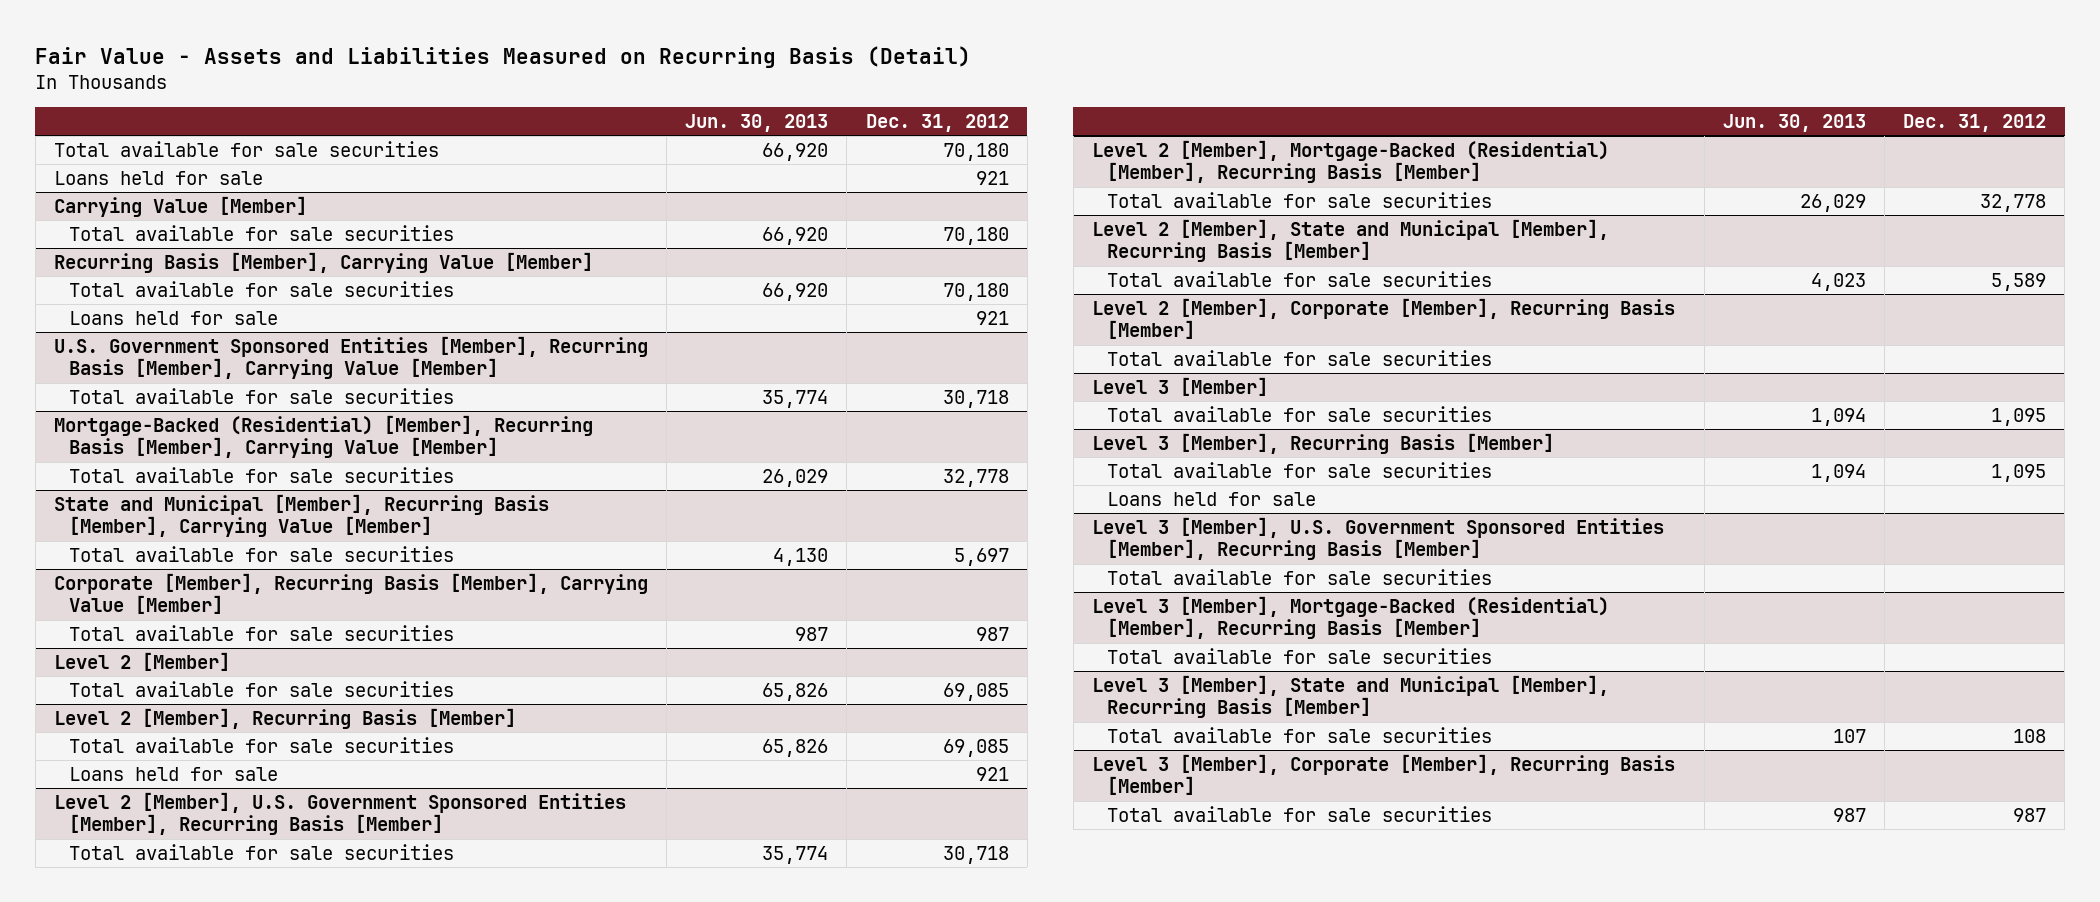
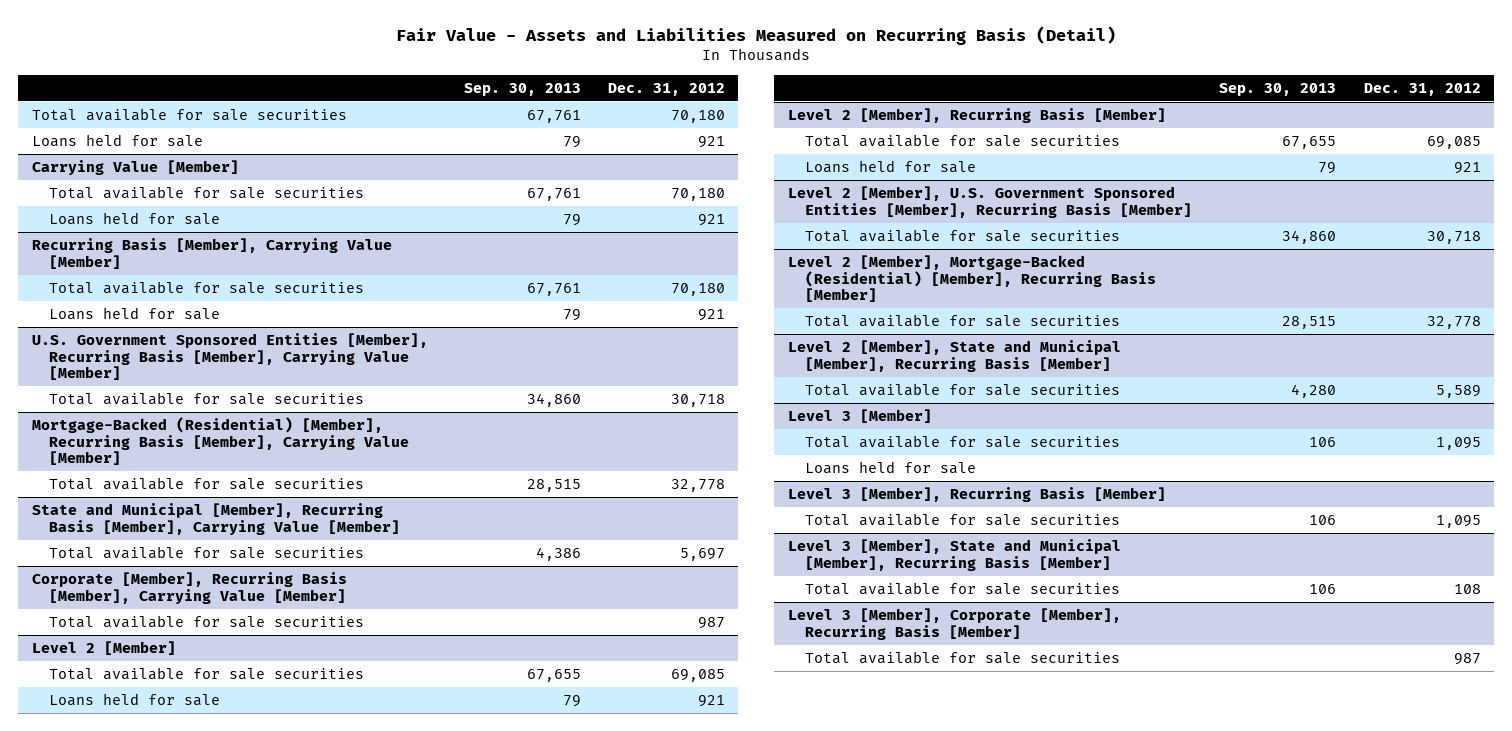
[685,113,829,132] Jun. 30, 2013 -> none
none -> [463,82,581,96] Sep. 30, 2013
none -> [49,211,221,225] Loans held for sale
none -> [49,692,221,706] Loans held for sale
[1091,297,1675,340] Level 2 [Member], Corporate [Member], Recurring Basis [Member] -> none
[1106,349,1492,366] Total available for sale securities -> none
none -> [805,460,977,474] Loans held for sale
[1106,491,1316,506] Loans held for sale -> none
[1091,516,1664,561] Level 3 [Member], U.S. Government Sponsored Entities [Member], Recurring Basis [Member] -> none
[1106,568,1492,585] Total available for sale securities -> none
[1091,595,1609,640] Level 3 [Member], Mortgage-Backed (Residential) [Member], Recurring Basis [Member] -> none
[1106,647,1492,664] Total available for sale securities -> none

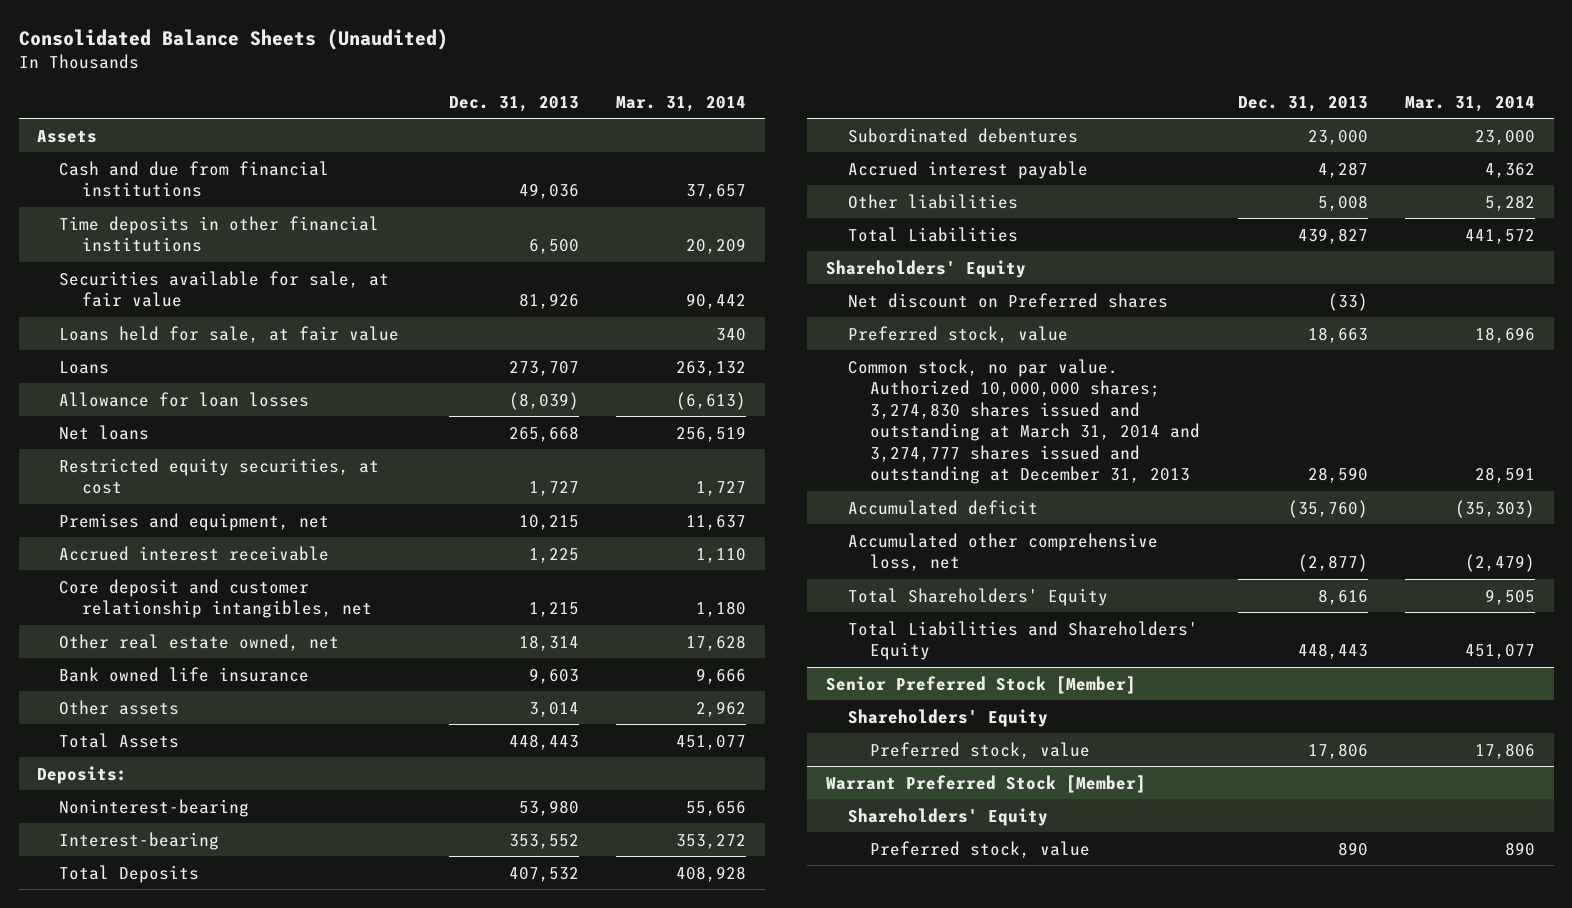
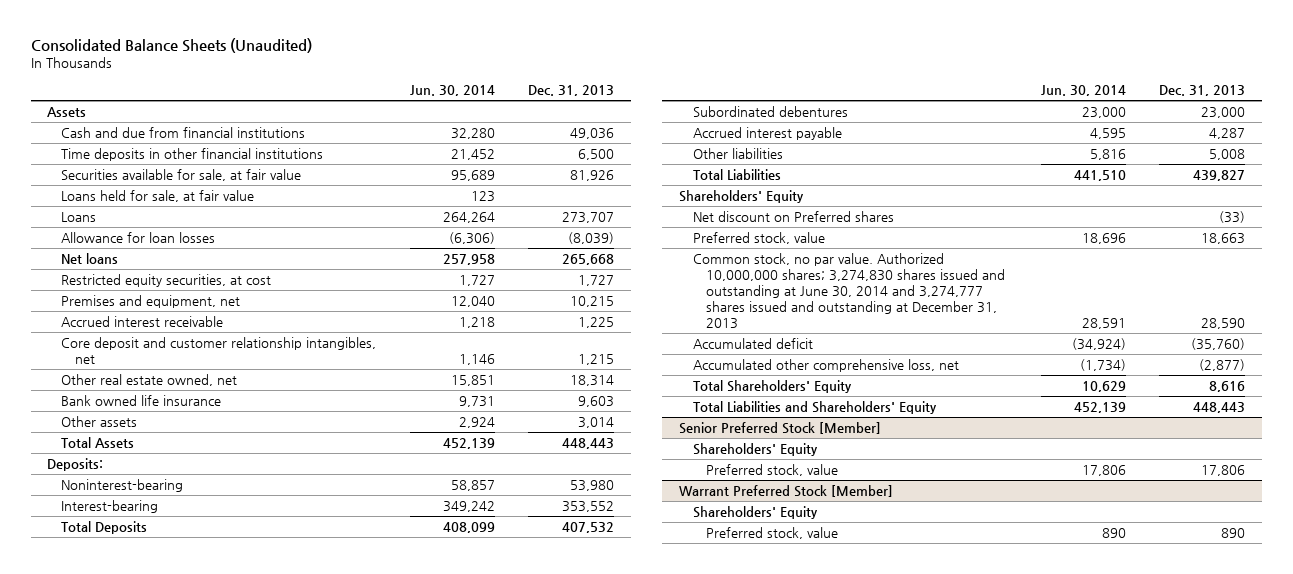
[616,95,747,112] Mar. 31, 2014 -> none
none -> [409,85,495,97] Jun. 30, 2014
[848,358,1201,485] Common stock, no par value. Authorized 10,000,000 shares; 3,274,830 shares issued and outstanding at March 31, 2014 and 3,274,777 shares issued and outstanding at December 31, 2013 -> [692,252,1006,330] Common stock, no par value. Authorized 10,000,000 shares; 3,274,830 shares issued and outstanding at June 30, 2014 and 3,274,777 shares issued and outstanding at December 31, 2013

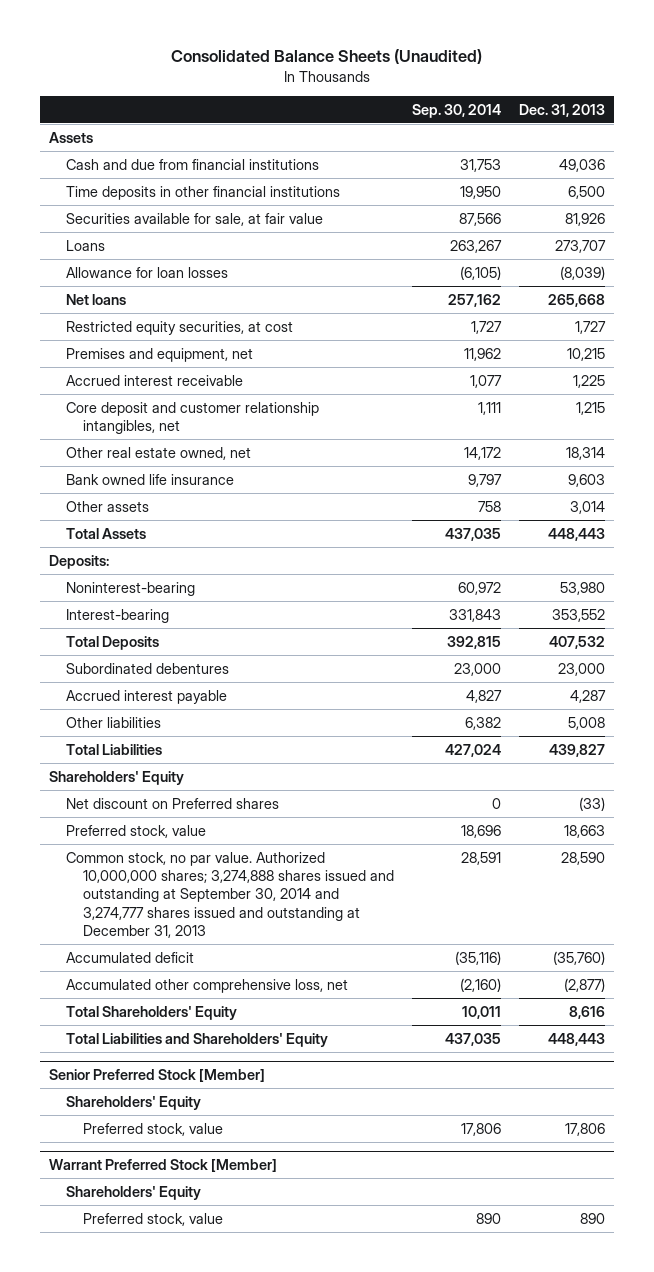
[409,85,495,97] Jun. 30, 2014 -> none
none -> [411,103,501,118] Sep. 30, 2014
[61,189,255,202] Loans held for sale, at fair value -> none
[692,252,1006,330] Common stock, no par value. Authorized 10,000,000 shares; 3,274,830 shares issued and outstanding at June 30, 2014 and 3,274,777 shares issued and outstanding at December 31, 2013 -> [65,851,394,938] Common stock, no par value. Authorized 10,000,000 shares; 3,274,888 shares issued and outstanding at September 30, 2014 and 3,274,777 shares issued and outstanding at December 31, 2013

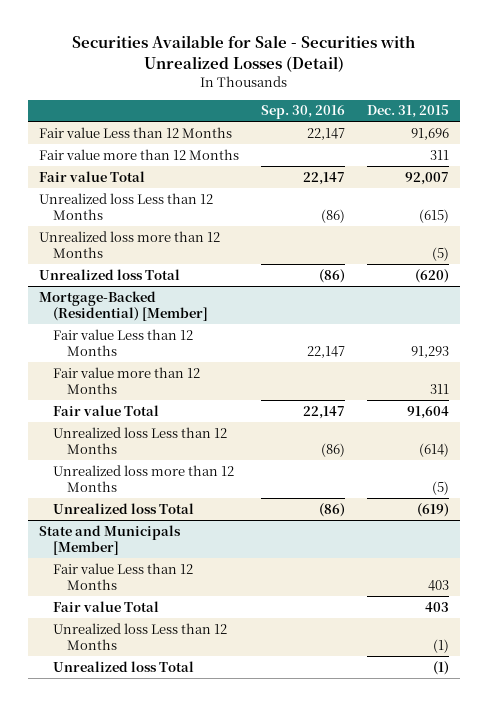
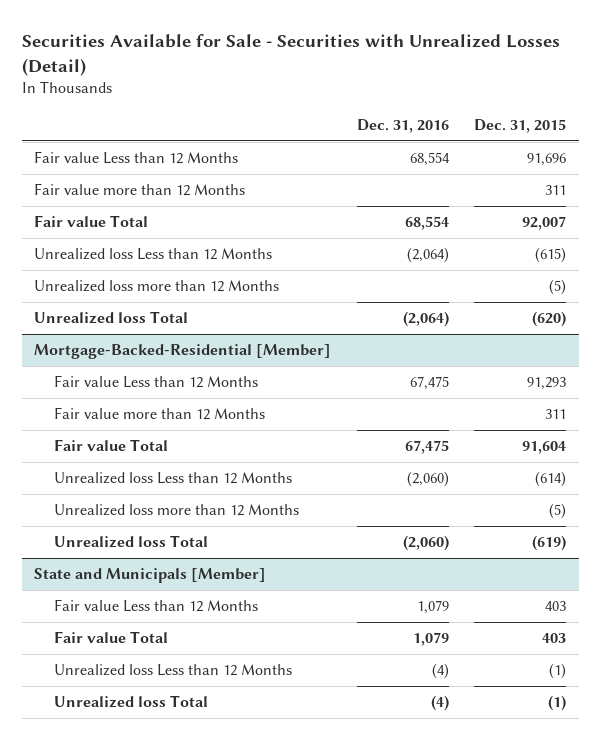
[260,105,345,120] Sep. 30, 2016 -> none
none -> [356,119,449,134] Dec. 31, 2016
[38,290,208,322] Mortgage-Backed (Residential) [Member] -> [34,344,332,360] Mortgage-Backed-Residential [Member]

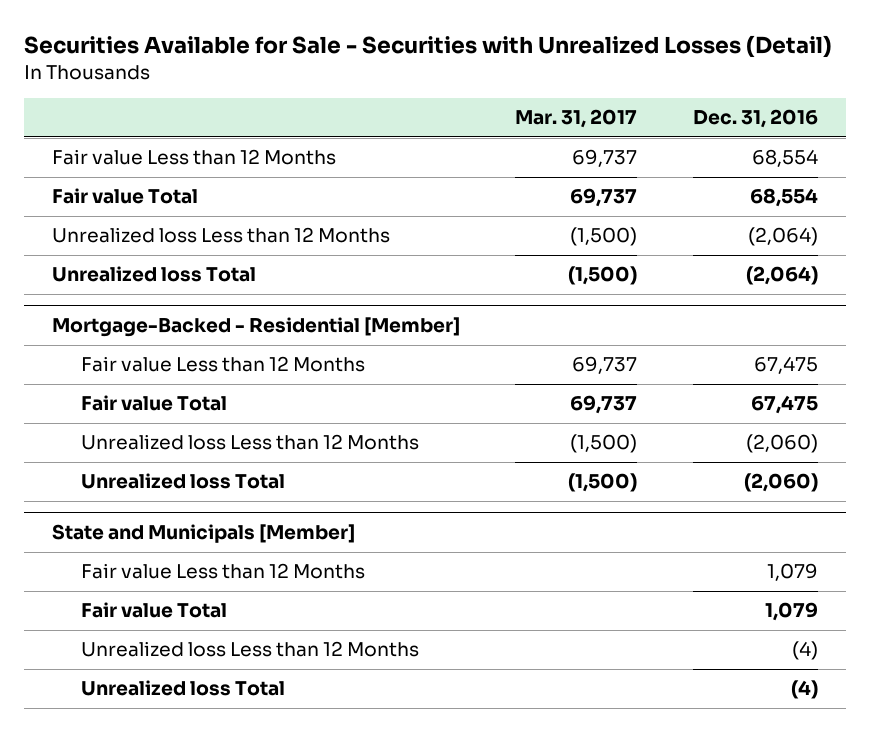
[473,119,566,134] Dec. 31, 2015 -> none
none -> [515,109,638,129] Mar. 31, 2017
[34,183,246,197] Fair value more than 12 Months -> none
[34,280,280,293] Unrealized loss more than 12 Months -> none
[34,344,332,360] Mortgage-Backed-Residential [Member] -> [51,317,460,338] Mortgage-Backed - Residential [Member]
[54,407,266,421] Fair value more than 12 Months -> none
[54,504,300,517] Unrealized loss more than 12 Months -> none

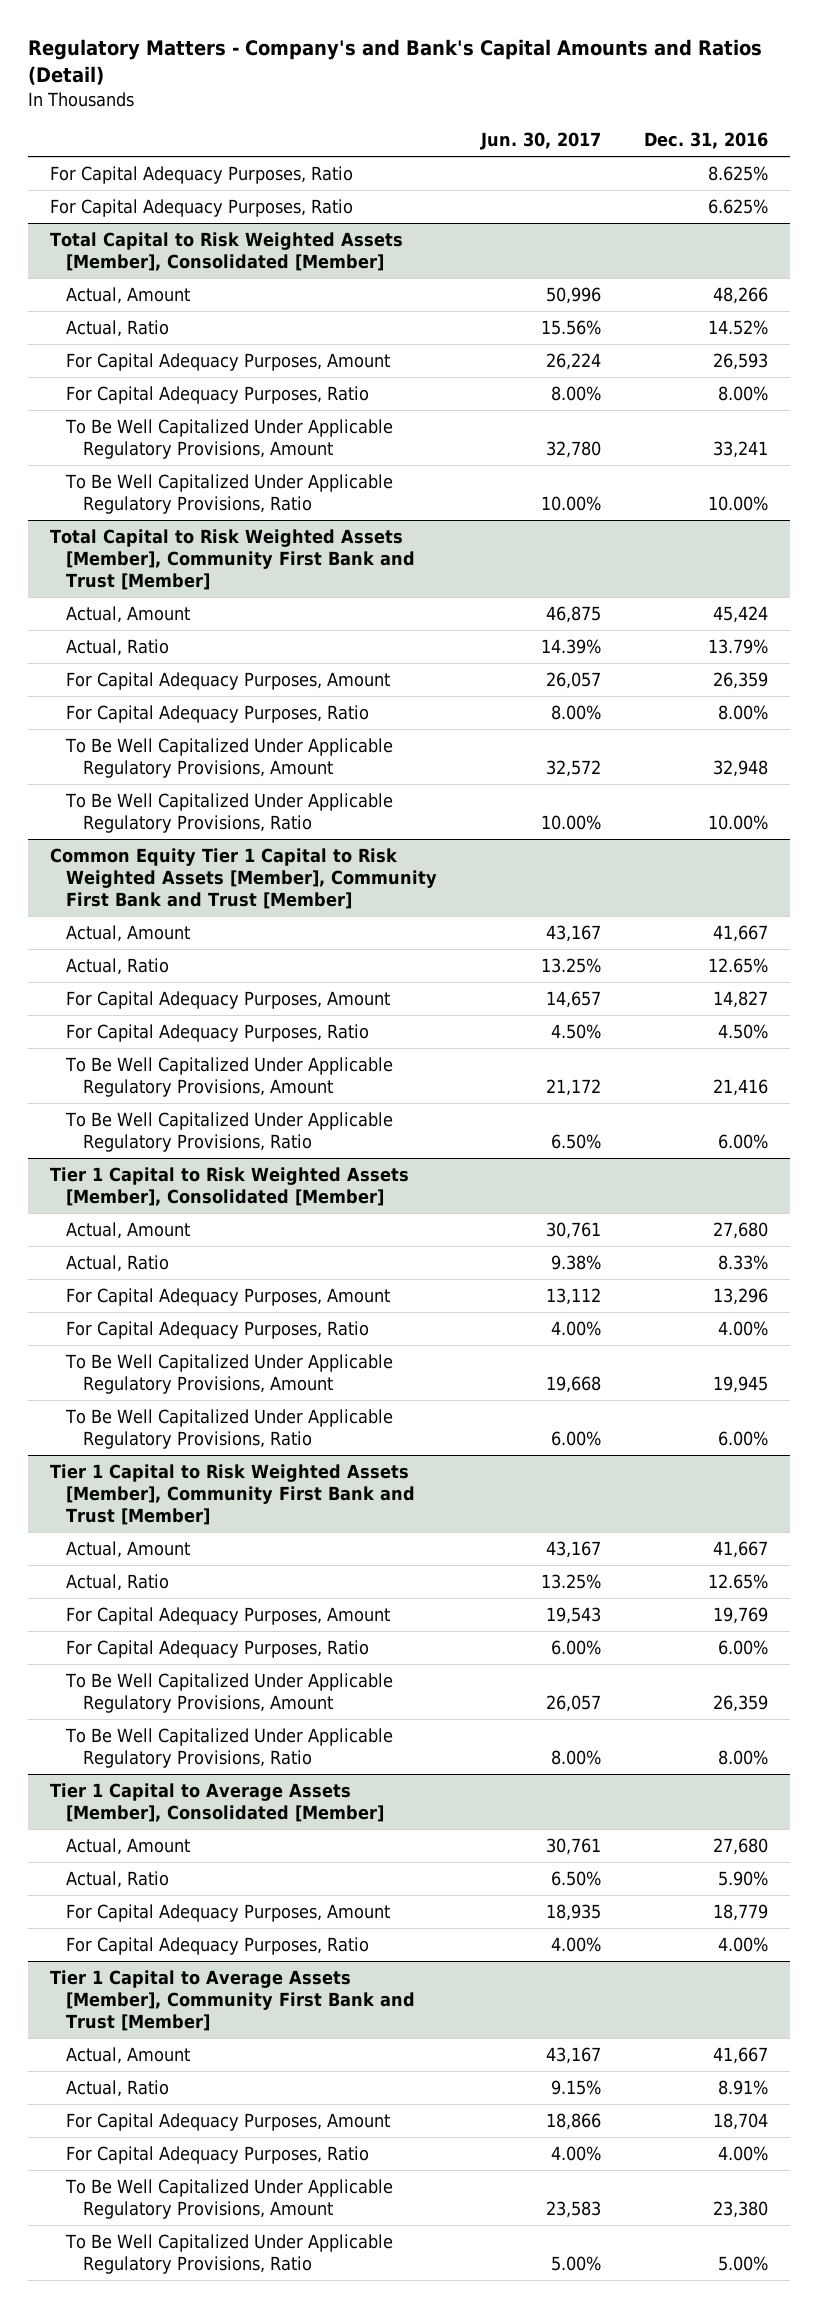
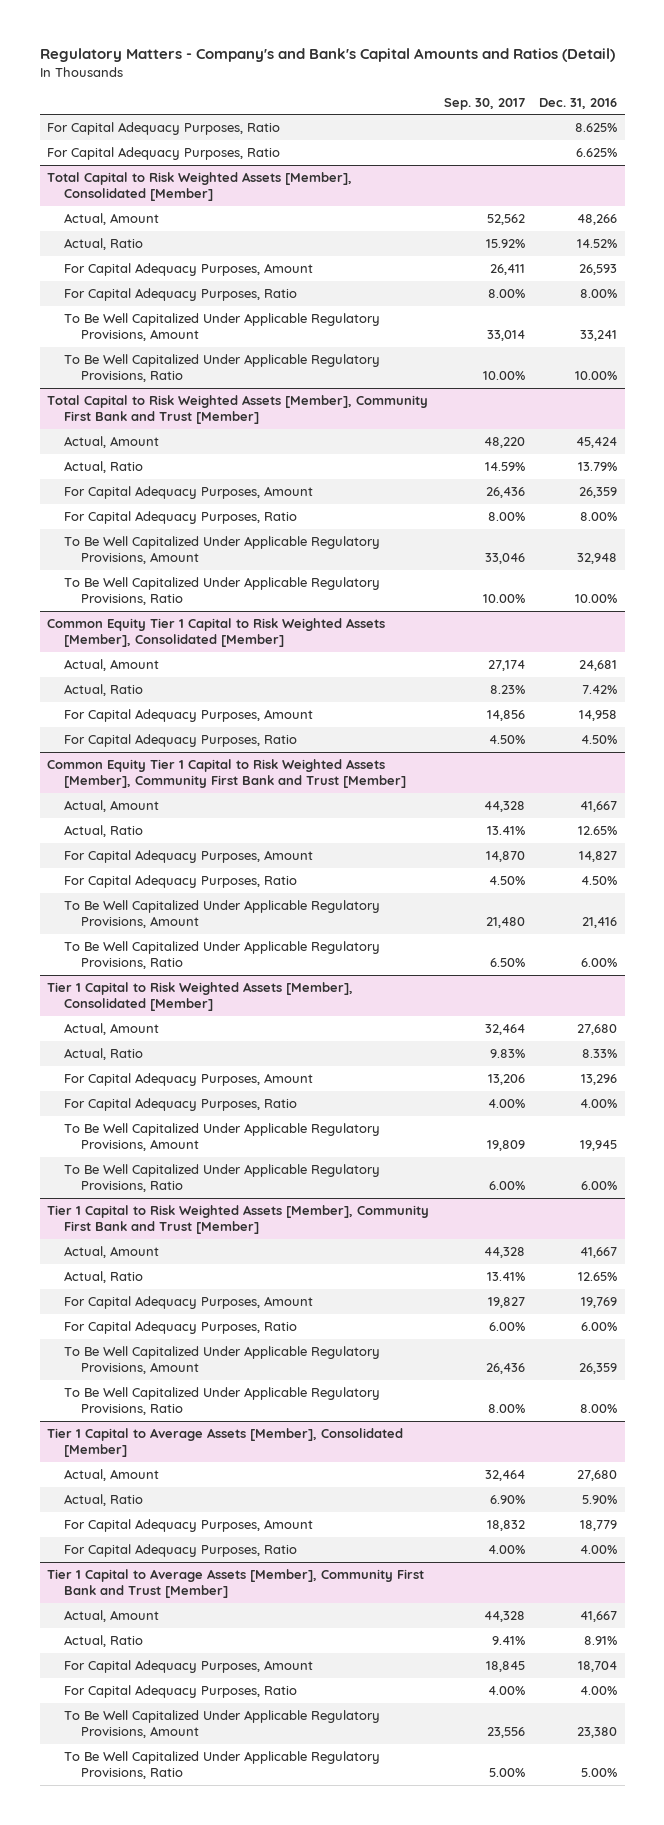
[479,132,601,151] Jun. 30, 2017 -> none
none -> [443,97,525,110] Sep. 30, 2017
none -> [46,617,385,647] Common Equity Tier 1 Capital to Risk Weighted Assets [Member], Consolidated [Member]
none -> [63,658,159,671] Actual, Amount
none -> [63,683,143,696] Actual, Ratio
none -> [63,708,313,722] For Capital Adequacy Purposes, Amount
none -> [63,733,297,747] For Capital Adequacy Purposes, Ratio

